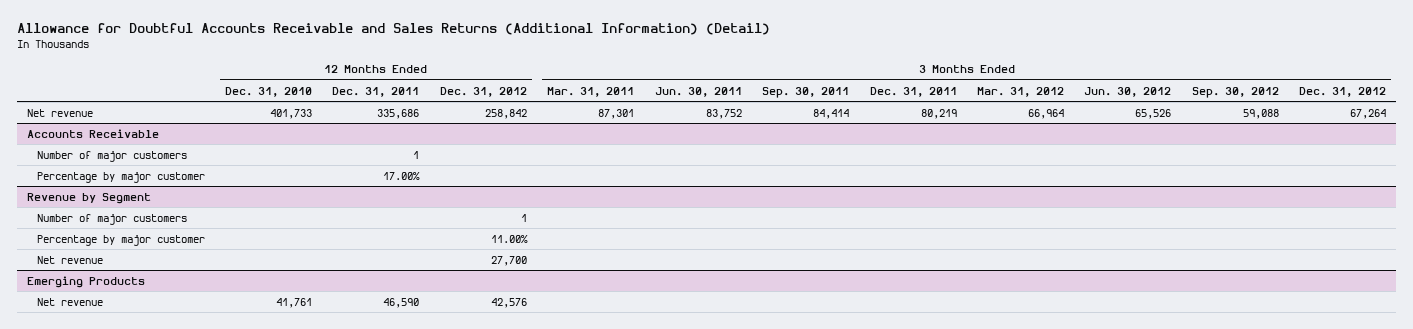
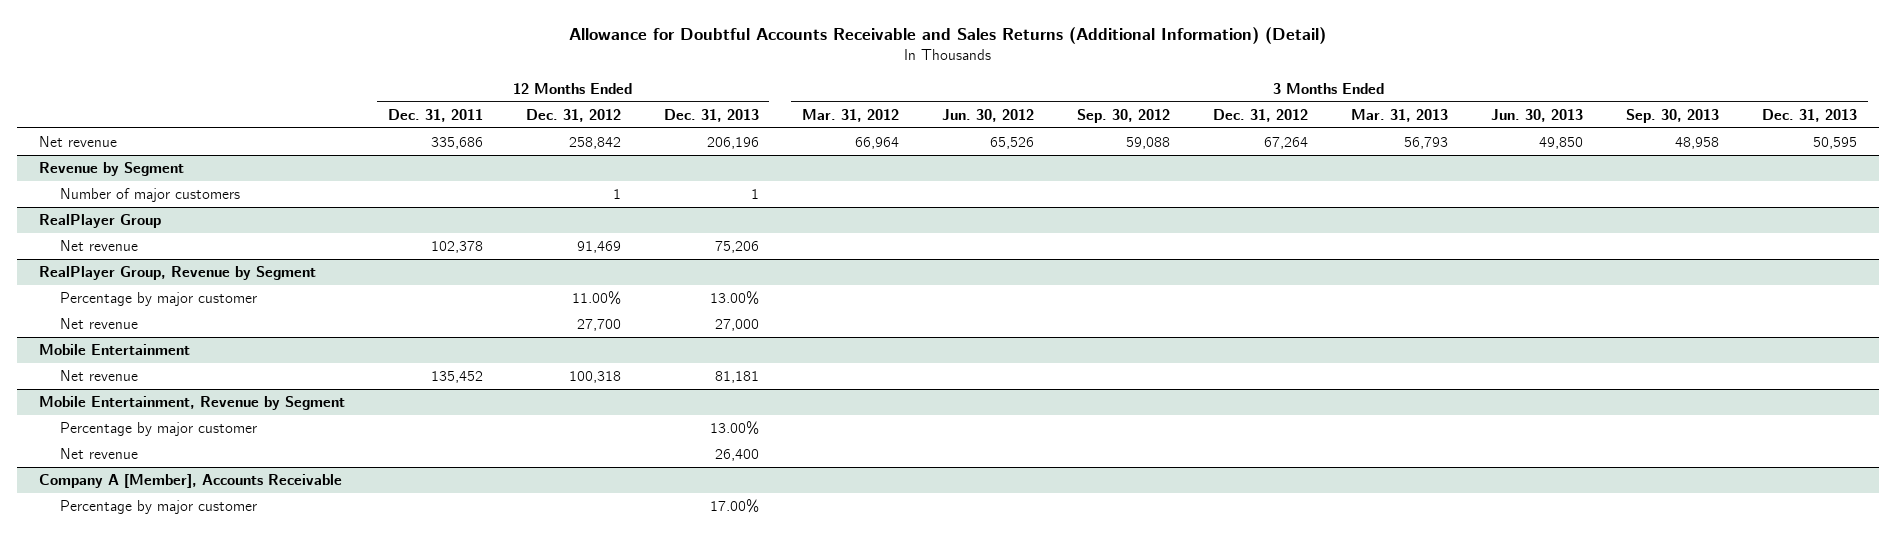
[225,86,313,97] Dec. 31, 2010 -> none
[547,86,635,97] Mar. 31, 2011 -> none
[654,86,742,97] Jun. 30, 2011 -> none
[762,86,850,98] Sep. 30, 2011 -> none
[869,86,957,97] Dec. 31, 2011 -> none
none -> [663,108,759,122] Dec. 31, 2013
none -> [1350,108,1448,122] Mar. 31, 2013
none -> [1490,108,1583,122] Jun. 30, 2013
none -> [1625,108,1719,123] Sep. 30, 2013
none -> [1762,108,1858,122] Dec. 31, 2013
[26,128,159,138] Accounts Receivable -> none
[36,150,187,162] Number of major customers -> none
[36,171,205,183] Percentage by major customer -> none
none -> [38,214,161,229] RealPlayer Group
none -> [60,240,139,252] Net revenue
none -> [38,266,316,281] RealPlayer Group, Revenue by Segment
[26,275,145,288] Emerging Products -> none
none -> [38,344,190,356] Mobile Entertainment
[383,297,420,308] 46,590 -> [430,371,483,384] 135,452
[490,297,527,308] 42,576 -> [568,371,621,384] 100,318
none -> [38,396,345,411] Mobile Entertainment, Revenue by Segment
none -> [60,422,258,437] Percentage by major customer
none -> [60,448,139,460] Net revenue
none -> [38,474,342,489] Company A [Member], Accounts Receivable
none -> [60,500,258,515] Percentage by major customer

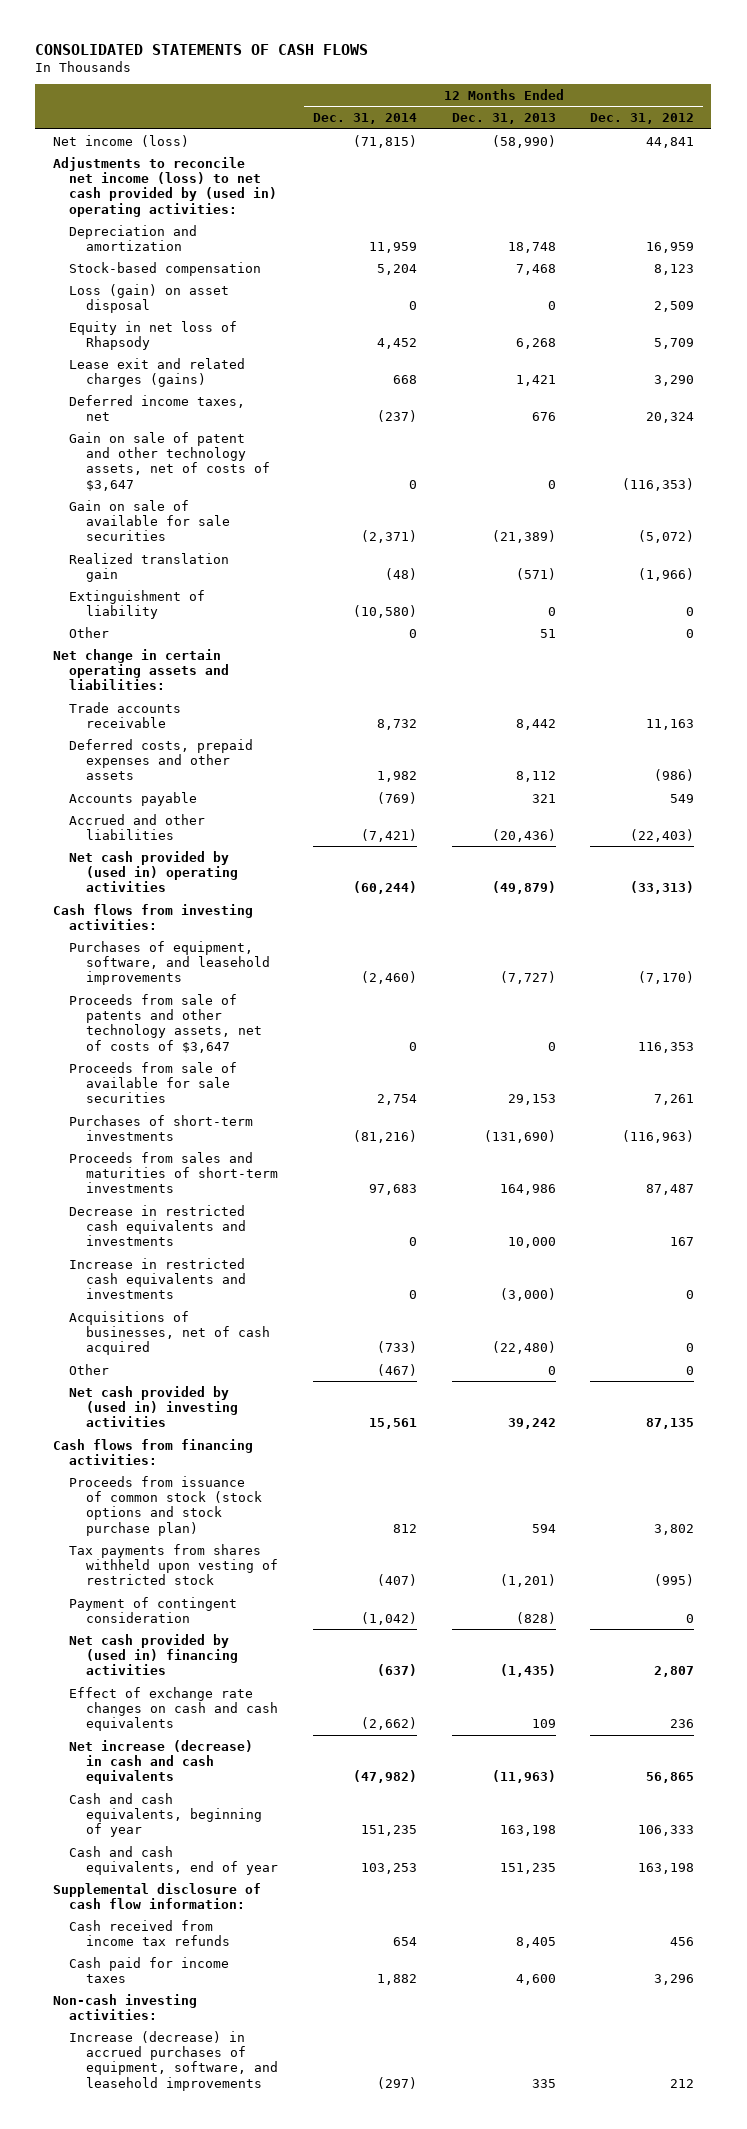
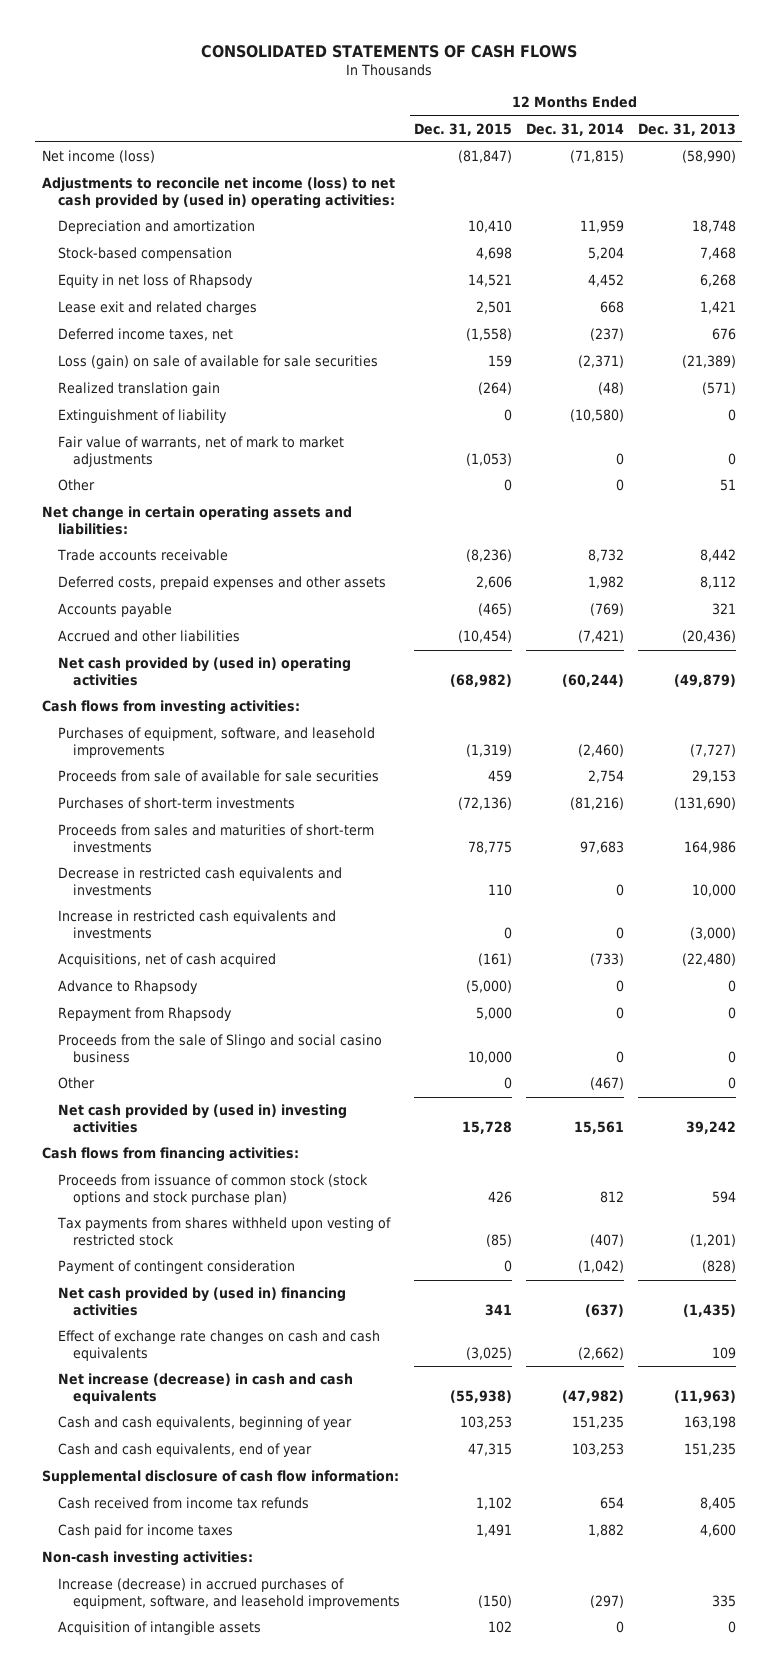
[590,113,695,125] Dec. 31, 2012 -> none
none -> [413,122,512,136] Dec. 31, 2015
[69,283,230,313] Loss (gain) on asset disposal -> none
[69,357,246,387] Lease exit and related charges (gains) -> [57,301,257,316] Lease exit and related charges
[69,431,271,491] Gain on sale of patent and other technology assets, net of costs of $3,647 -> none
[69,499,231,542] Gain on sale of available for sale securities -> [57,355,378,370] Loss (gain) on sale of available for sale securities
none -> [57,436,344,467] Fair value of warrants, net of mark to market adjustments
[69,993,263,1053] Proceeds from sale of patents and other technology assets, net of costs of $3,647 -> none
[69,1310,271,1356] Acquisitions of businesses, net of cash acquired -> [57,953,276,968] Acquisitions, net of cash acquired
none -> [57,980,198,995] Advance to Rhapsody
none -> [57,1007,232,1022] Repayment from Rhapsody
none -> [57,1034,382,1063] Proceeds from the sale of Slingo and social casino business
none -> [57,1621,261,1636] Acquisition of intangible assets

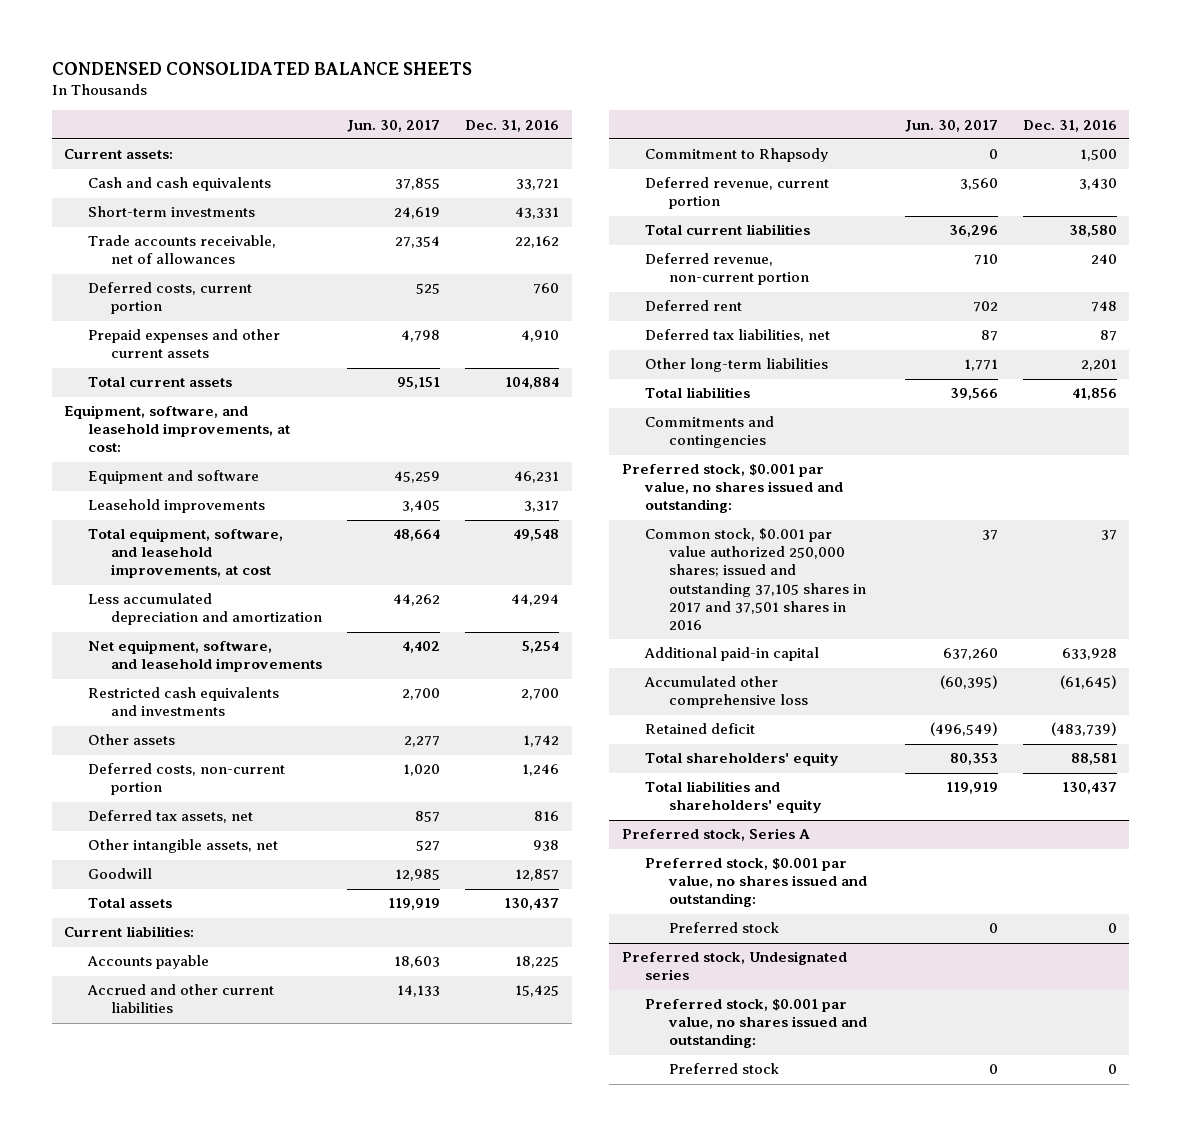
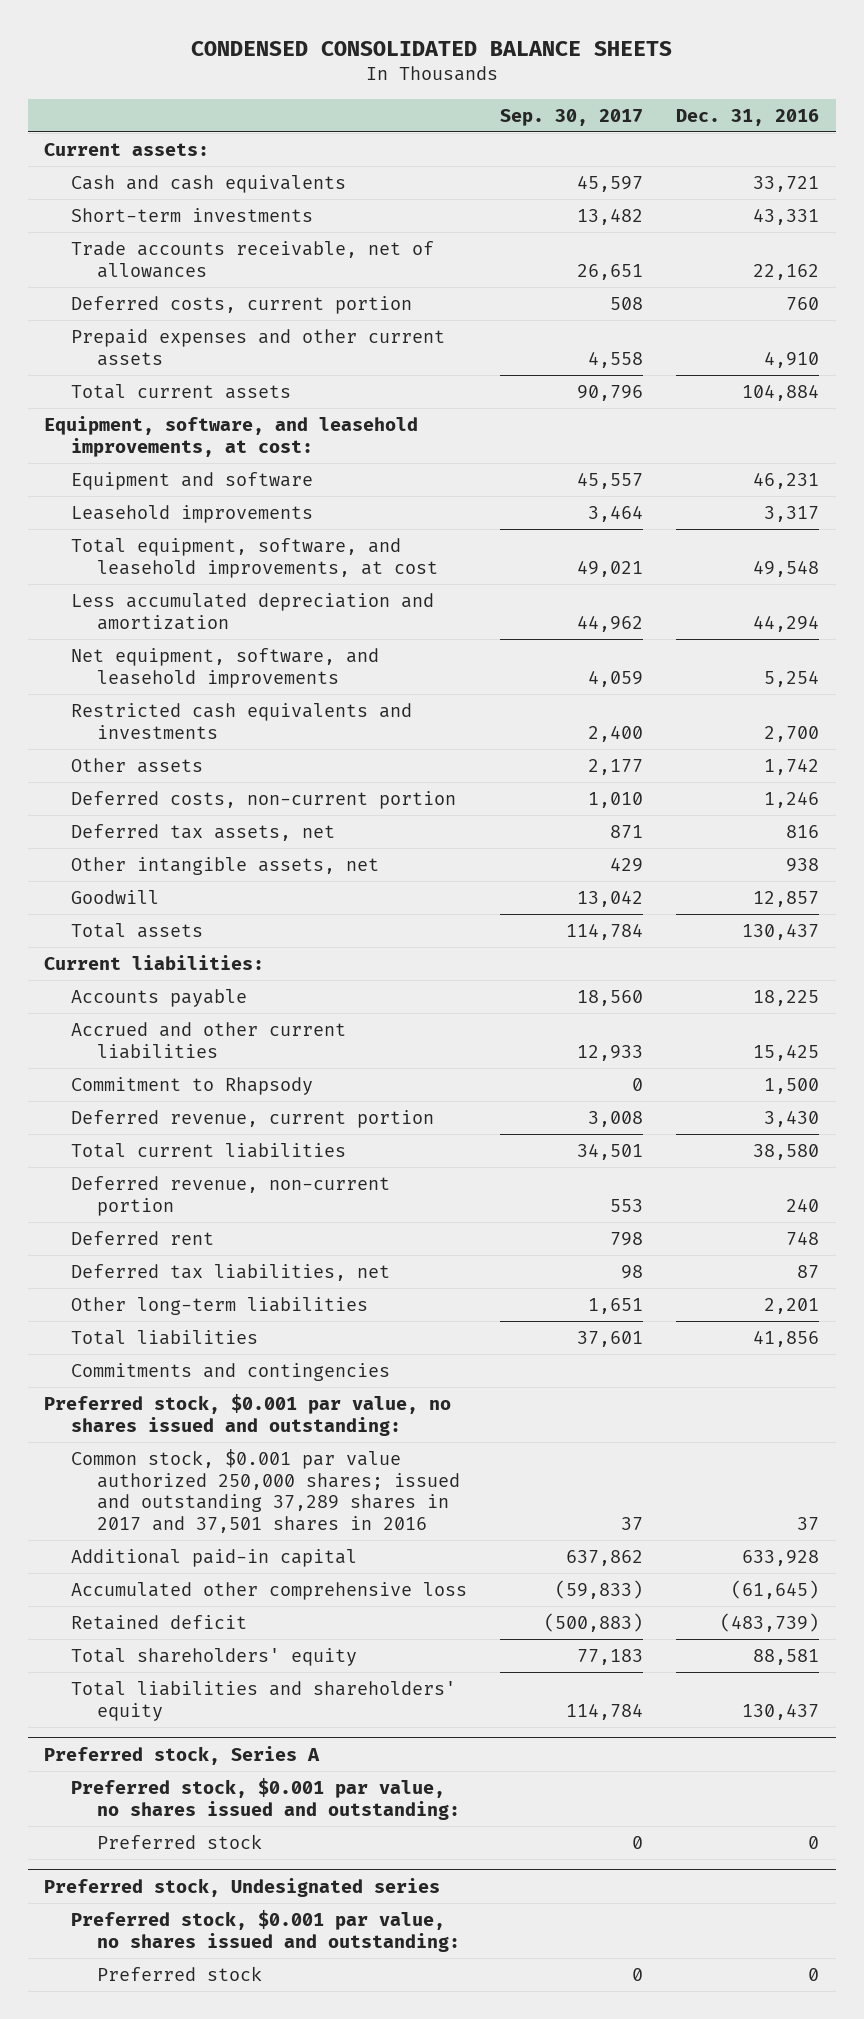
[347,119,441,132] Jun. 30, 2017 -> none
none -> [499,108,643,126] Sep. 30, 2017
[645,528,866,630] Common stock, $0.001 par value authorized 250,000 shares; issued and outstanding 37,105 shares in 2017 and 37,501 shares in 2016 -> [70,1449,460,1534] Common stock, $0.001 par value authorized 250,000 shares; issued and outstanding 37,289 shares in 2017 and 37,501 shares in 2016

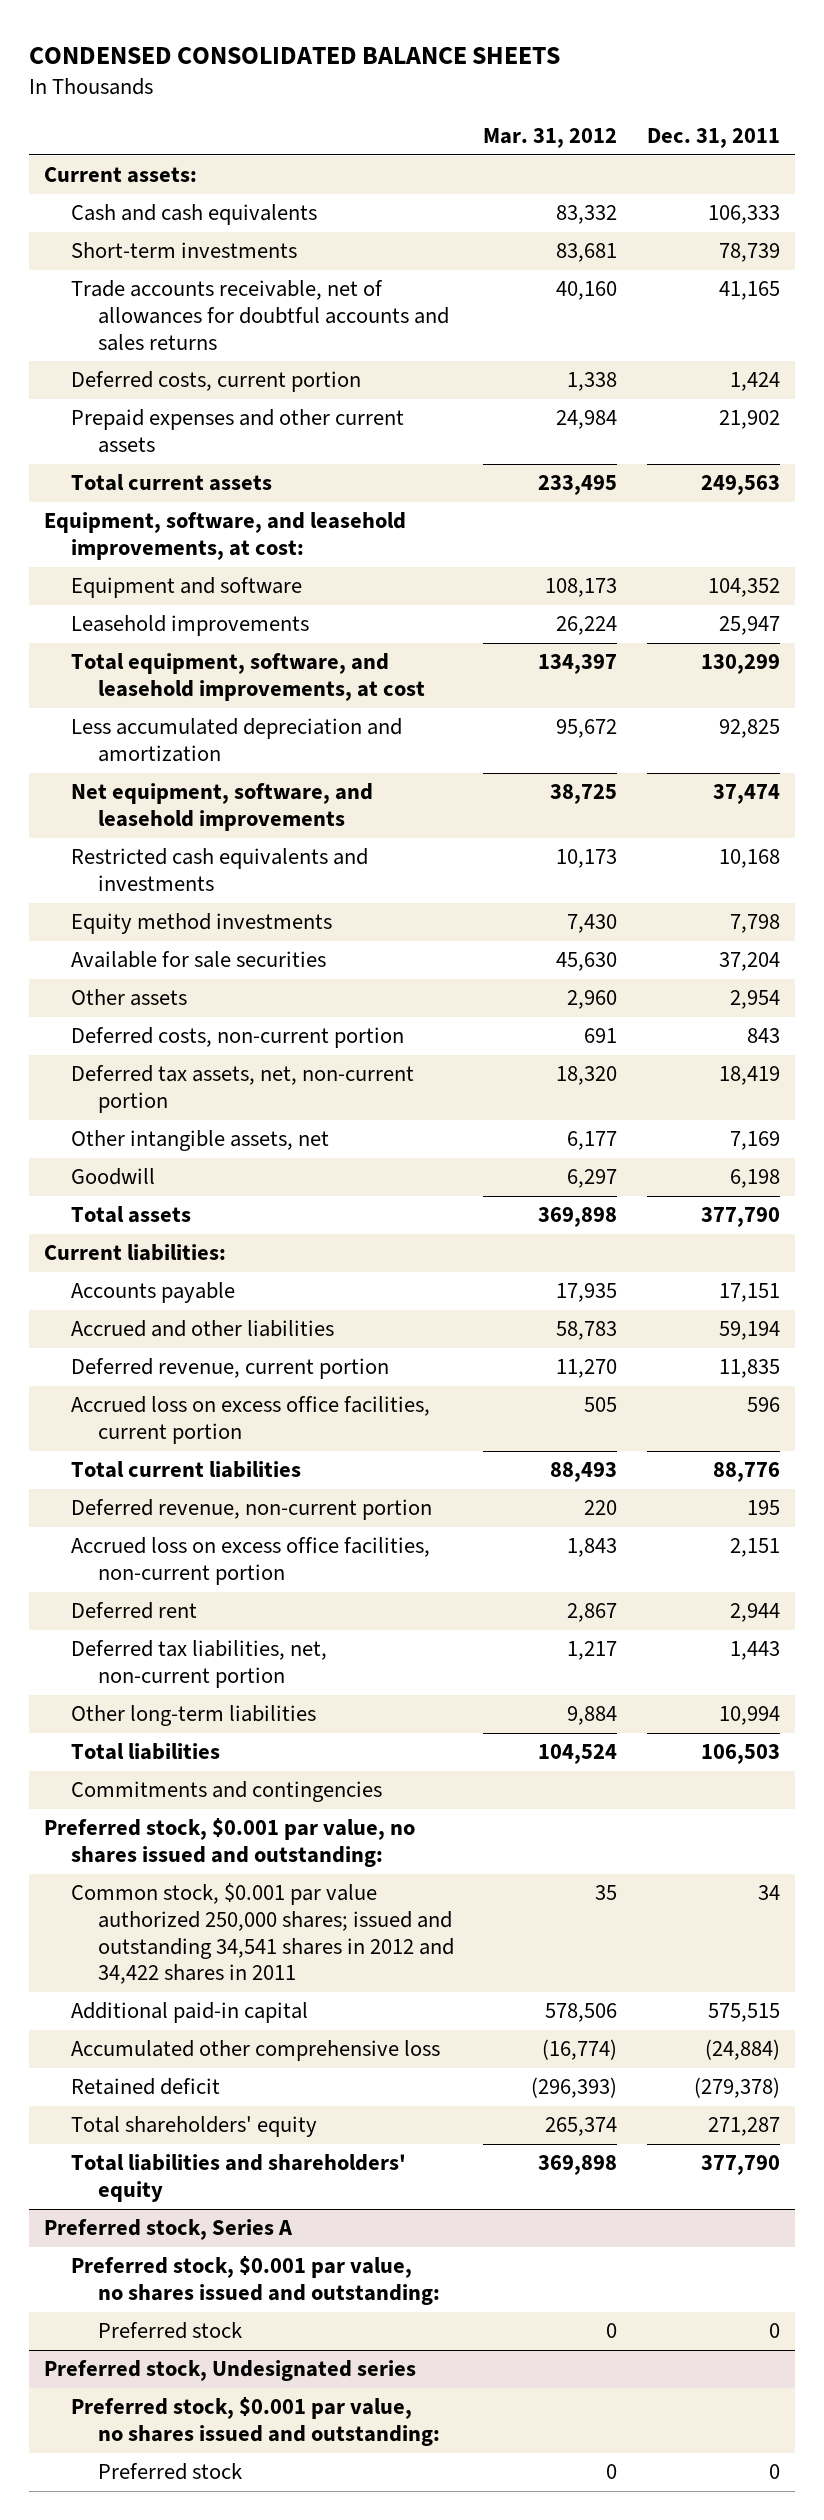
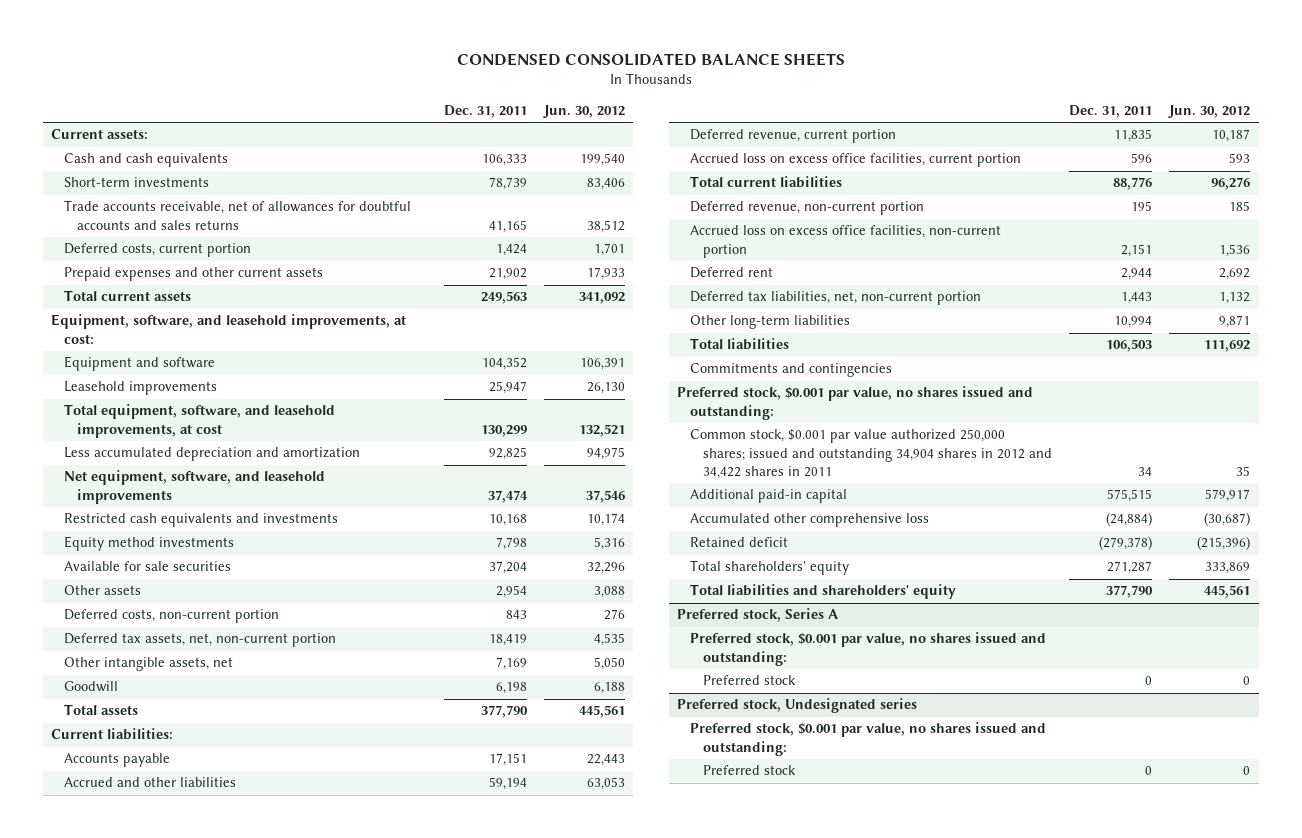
[483,128,618,149] Mar. 31, 2012 -> none
none -> [542,105,625,119] Jun. 30, 2012
[70,1883,454,1985] Common stock, $0.001 par value authorized 250,000 shares; issued and outstanding 34,541 shares in 2012 and 34,422 shares in 2011 -> [690,429,1053,479] Common stock, $0.001 par value authorized 250,000 shares; issued and outstanding 34,904 shares in 2012 and 34,422 shares in 2011

